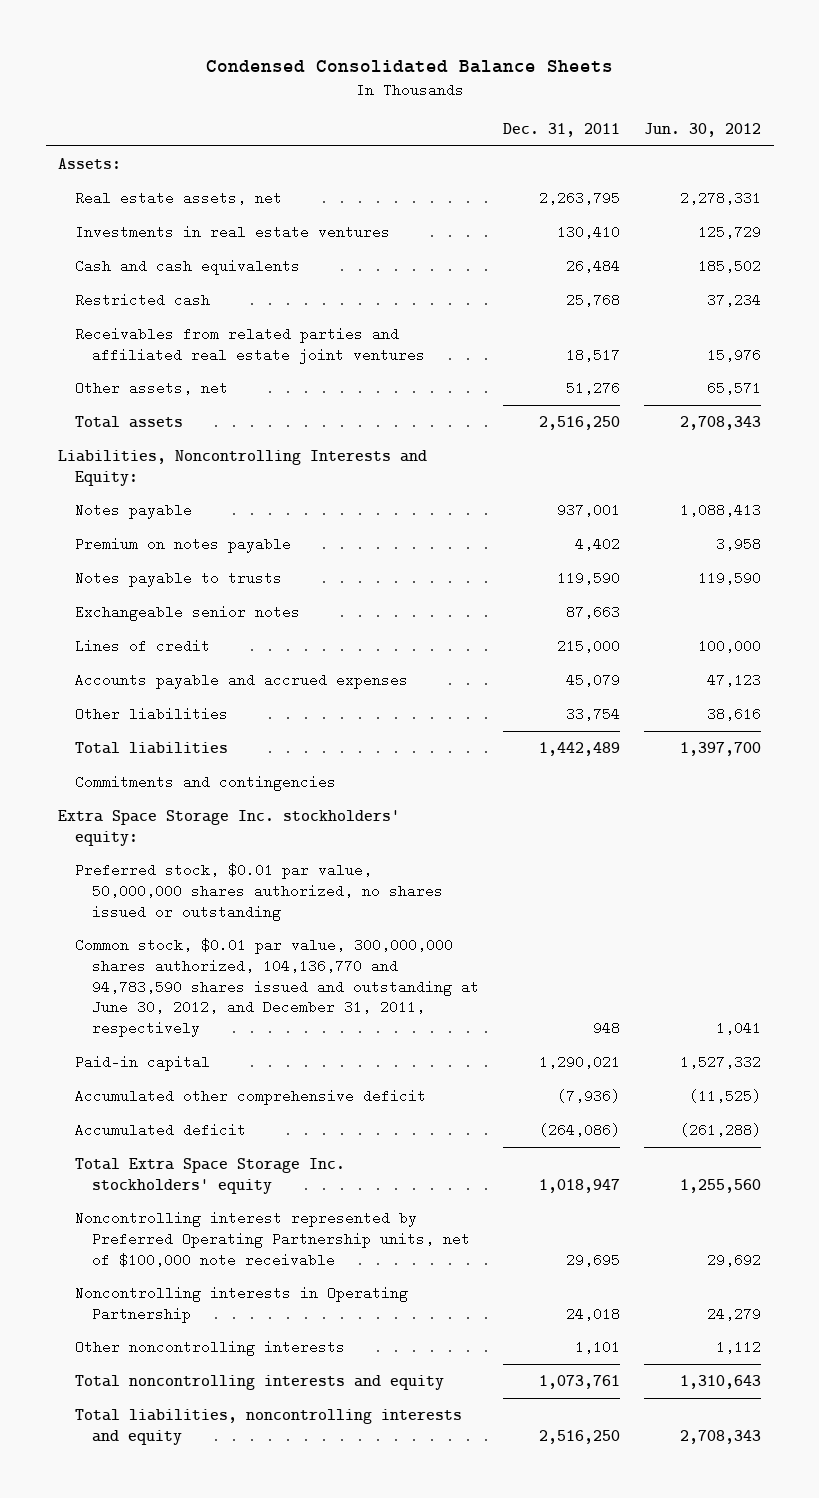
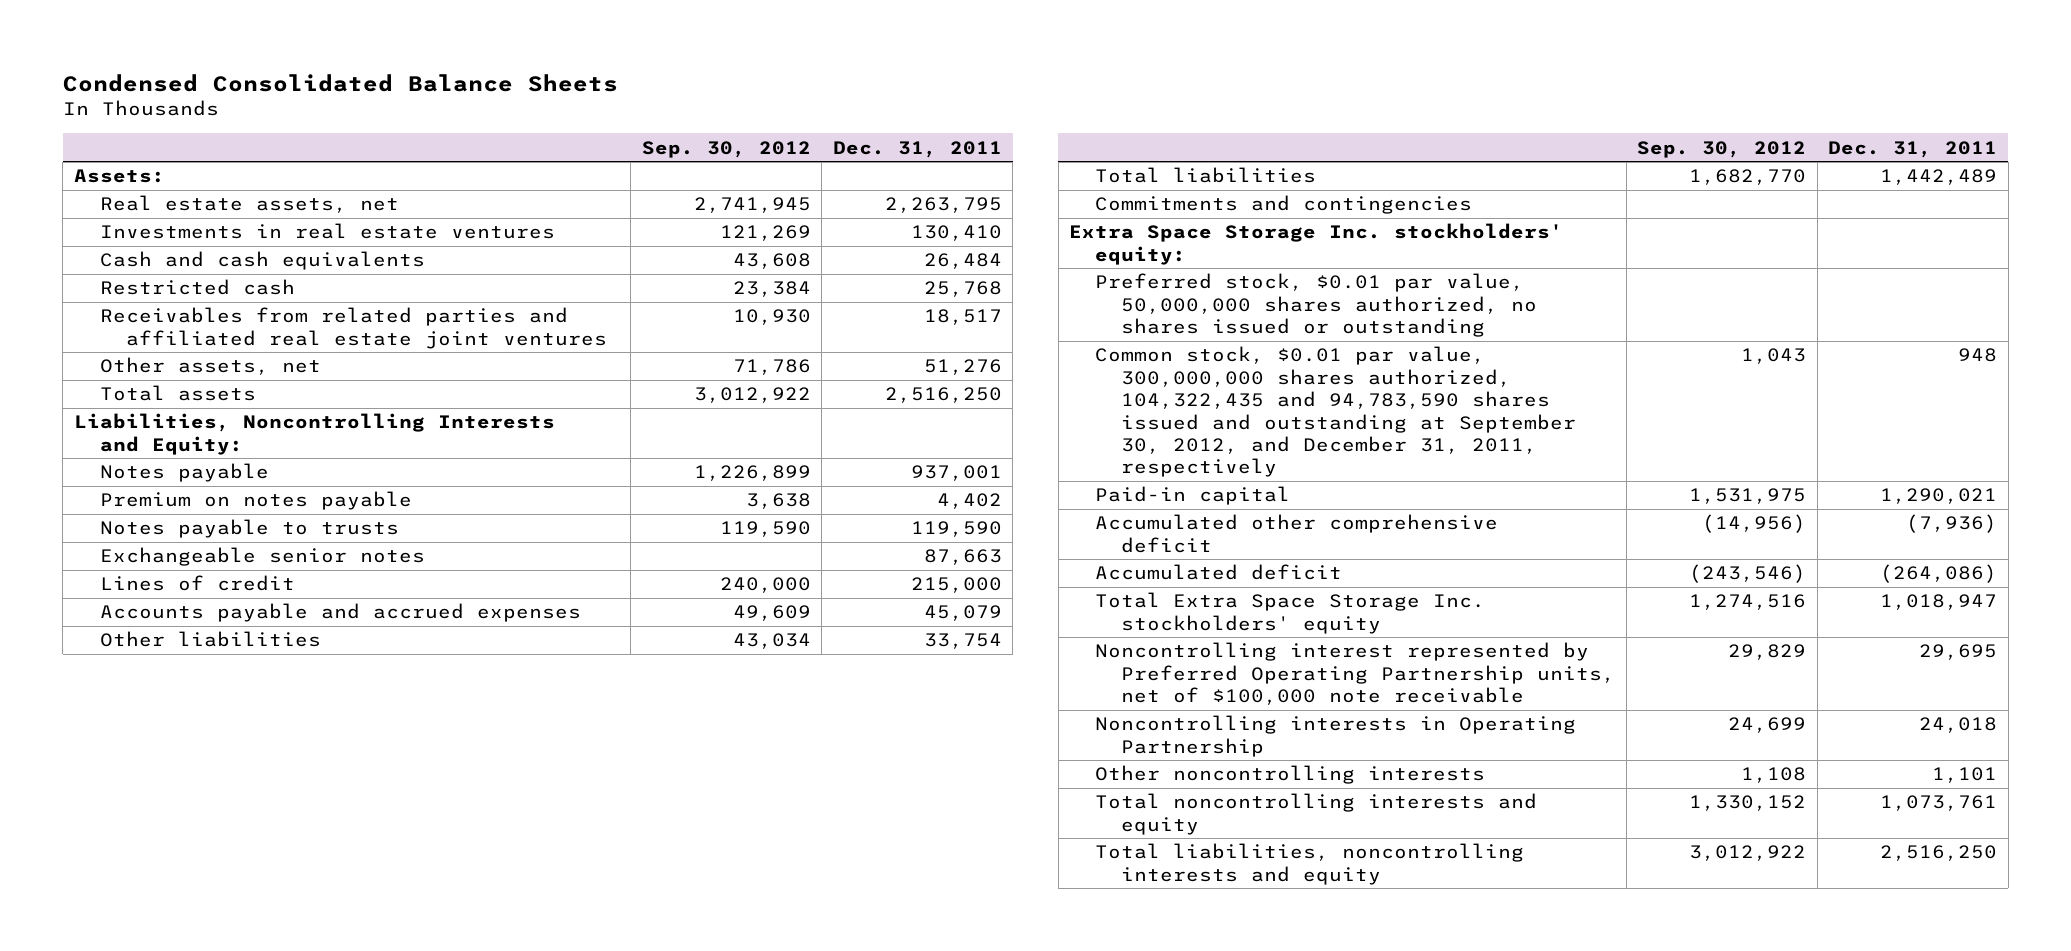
[644,123,762,138] Jun. 30, 2012 -> none
none -> [641,140,811,158] Sep. 30, 2012
[74,937,479,1038] Common stock, $0.01 par value, 300,000,000 shares authorized, 104,136,770 and 94,783,590 shares issued and outstanding at June 30, 2012, and December 31, 2011, respectively -> [1095,346,1577,478] Common stock, $0.01 par value, 300,000,000 shares authorized, 104,322,435 and 94,783,590 shares issued and outstanding at September 30, 2012, and December 31, 2011, respectively

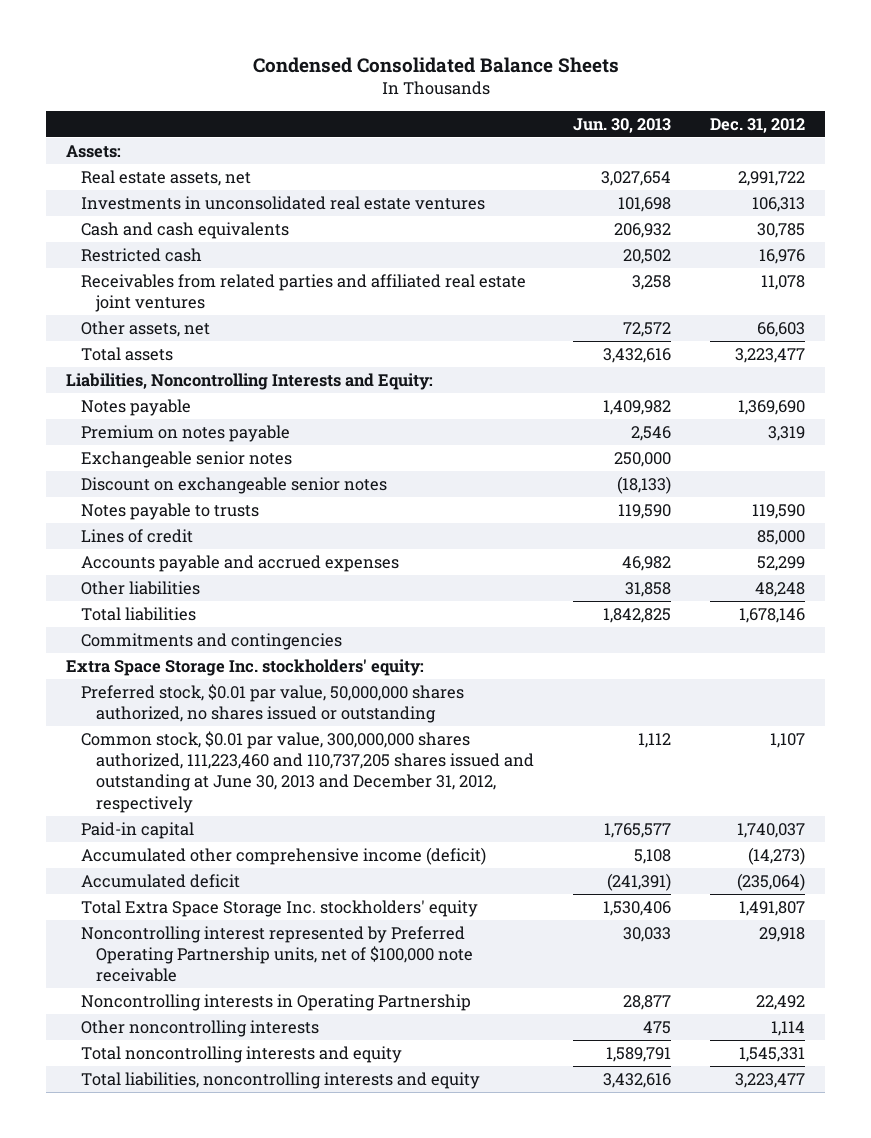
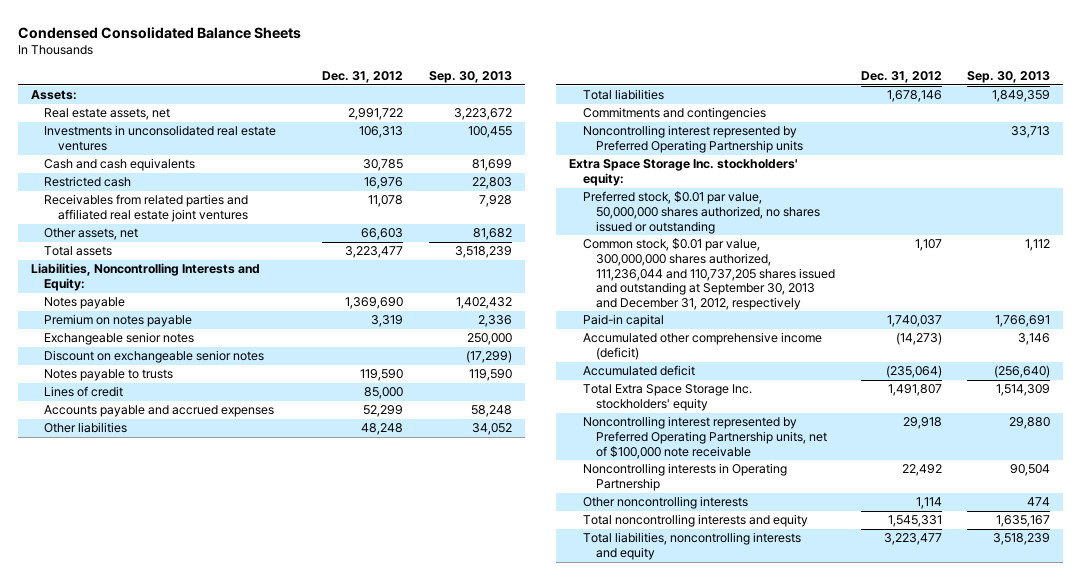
[572,117,671,133] Jun. 30, 2013 -> none
none -> [429,71,513,84] Sep. 30, 2013
none -> [582,125,804,154] Noncontrolling interest represented by Preferred Operating Partnership units
[80,730,534,813] Common stock, $0.01 par value, 300,000,000 shares authorized, 111,223,460 and 110,737,205 shares issued and outstanding at June 30, 2013 and December 31, 2012, respectively -> [582,238,836,310] Common stock, $0.01 par value, 300,000,000 shares authorized, 111,236,044 and 110,737,205 shares issued and outstanding at September 30, 2013 and December 31, 2012, respectively

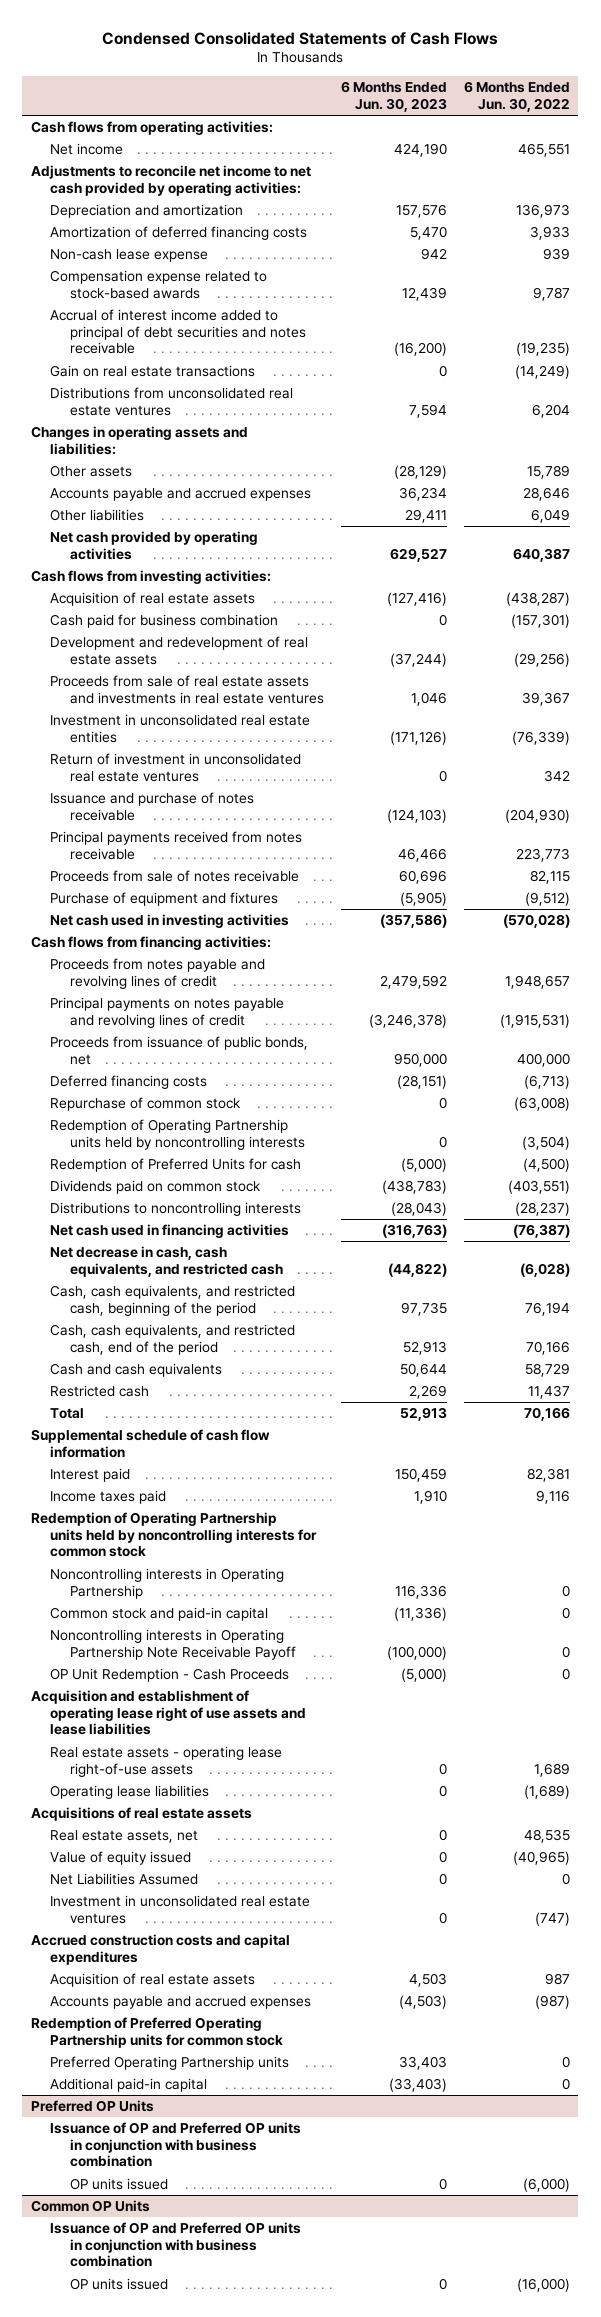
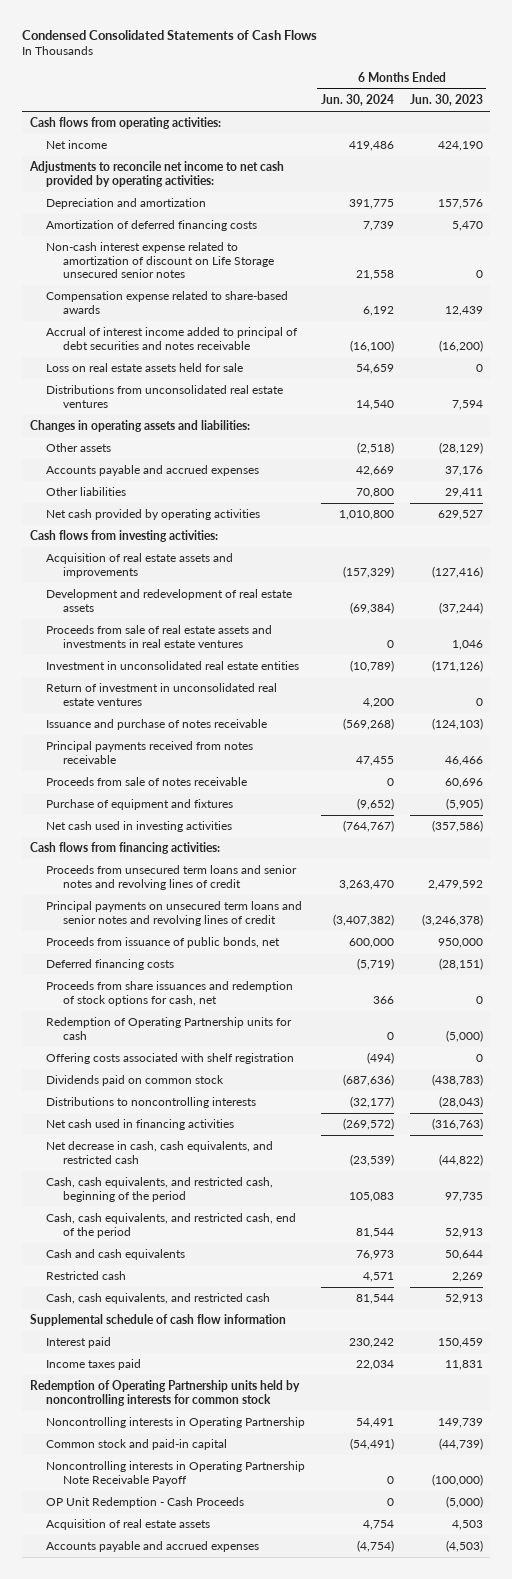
[463,81,570,112] 6 Months Ended Jun. 30, 2022 -> none
none -> [320,94,394,107] Jun. 30, 2024
[50,249,209,263] Non-cash lease expense -> none
none -> [46,242,275,279] Non-cash interest expense related to amortization of discount on Life Storage unsecured senior notes
[50,270,268,299] Compensation expense related to stock-based awards -> [46,291,289,314] Compensation expense related to share-based awards
[50,365,256,378] Gain on real estate transactions -> [46,363,244,373] Loss on real estate assets held for sale
[399,487,448,502] 36,234 -> [444,466,483,477] 37,176
[50,614,279,629] Cash paid for business combination -> none
[50,592,256,607] Acquisition of real estate assets -> [46,553,234,578] Acquisition of real estate assets and improvements
[50,958,266,989] Proceeds from notes payable and revolving lines of credit -> [46,865,298,890] Proceeds from unsecured term loans and senior notes and revolving lines of credit
[50,997,285,1028] Principal payments on notes payable and revolving lines of credit -> [46,901,303,926] Principal payments on unsecured term loans and senior notes and revolving lines of credit
[50,1097,242,1112] Repurchase of common stock -> none
[50,1158,302,1173] Redemption of Preferred Units for cash -> none
none -> [46,981,294,1006] Proceeds from share issuances and redemption of stock options for cash, net
[50,1119,306,1150] Redemption of Operating Partnership units held by noncontrolling interests -> [46,1017,293,1040] Redemption of Operating Partnership units for cash
[439,1135,448,1148] 0 -> [445,1029,483,1042] (5,000)
none -> [46,1053,295,1065] Offering costs associated with shelf registration
[50,1408,85,1420] Total -> [46,1293,271,1305] Cash, cash equivalents, and restricted cash
[414,1490,448,1505] 1,910 -> [444,1360,483,1371] 11,831
[395,1584,448,1599] 116,336 -> [437,1418,483,1429] 149,739
[394,1607,448,1622] (11,336) -> [438,1438,483,1451] (44,739)
[30,1690,307,1736] Acquisition and establishment of operating lease right of use assets and lease liabilities -> none
[50,1746,283,1777] Real estate assets - operating lease right-of-use assets -> none
[50,1785,210,1800] Operating lease liabilities -> none
[30,1807,252,1822] Acquisitions of real estate assets -> none
[50,1830,199,1844] Real estate assets, net -> none
[50,1851,192,1866] Value of equity issued -> none
[50,1873,199,1886] Net Liabilities Assumed -> none
[50,1895,311,1924] Investment in unconsolidated real estate ventures -> none
[30,1934,290,1965] Accrued construction costs and capital expenditures -> none
[30,2017,284,2048] Redemption of Preferred Operating Partnership units for common stock -> none
[50,2056,290,2071] Preferred Operating Partnership units -> none
[50,2078,208,2093] Additional paid-in capital -> none
[30,2100,154,2113] Preferred OP Units -> none
[50,2122,302,2168] Issuance of OP and Preferred OP units in conjunction with business combination -> none
[70,2178,169,2191] OP units issued -> none
[30,2200,150,2213] Common OP Units -> none
[50,2222,302,2268] Issuance of OP and Preferred OP units in conjunction with business combination -> none
[70,2278,169,2291] OP units issued -> none

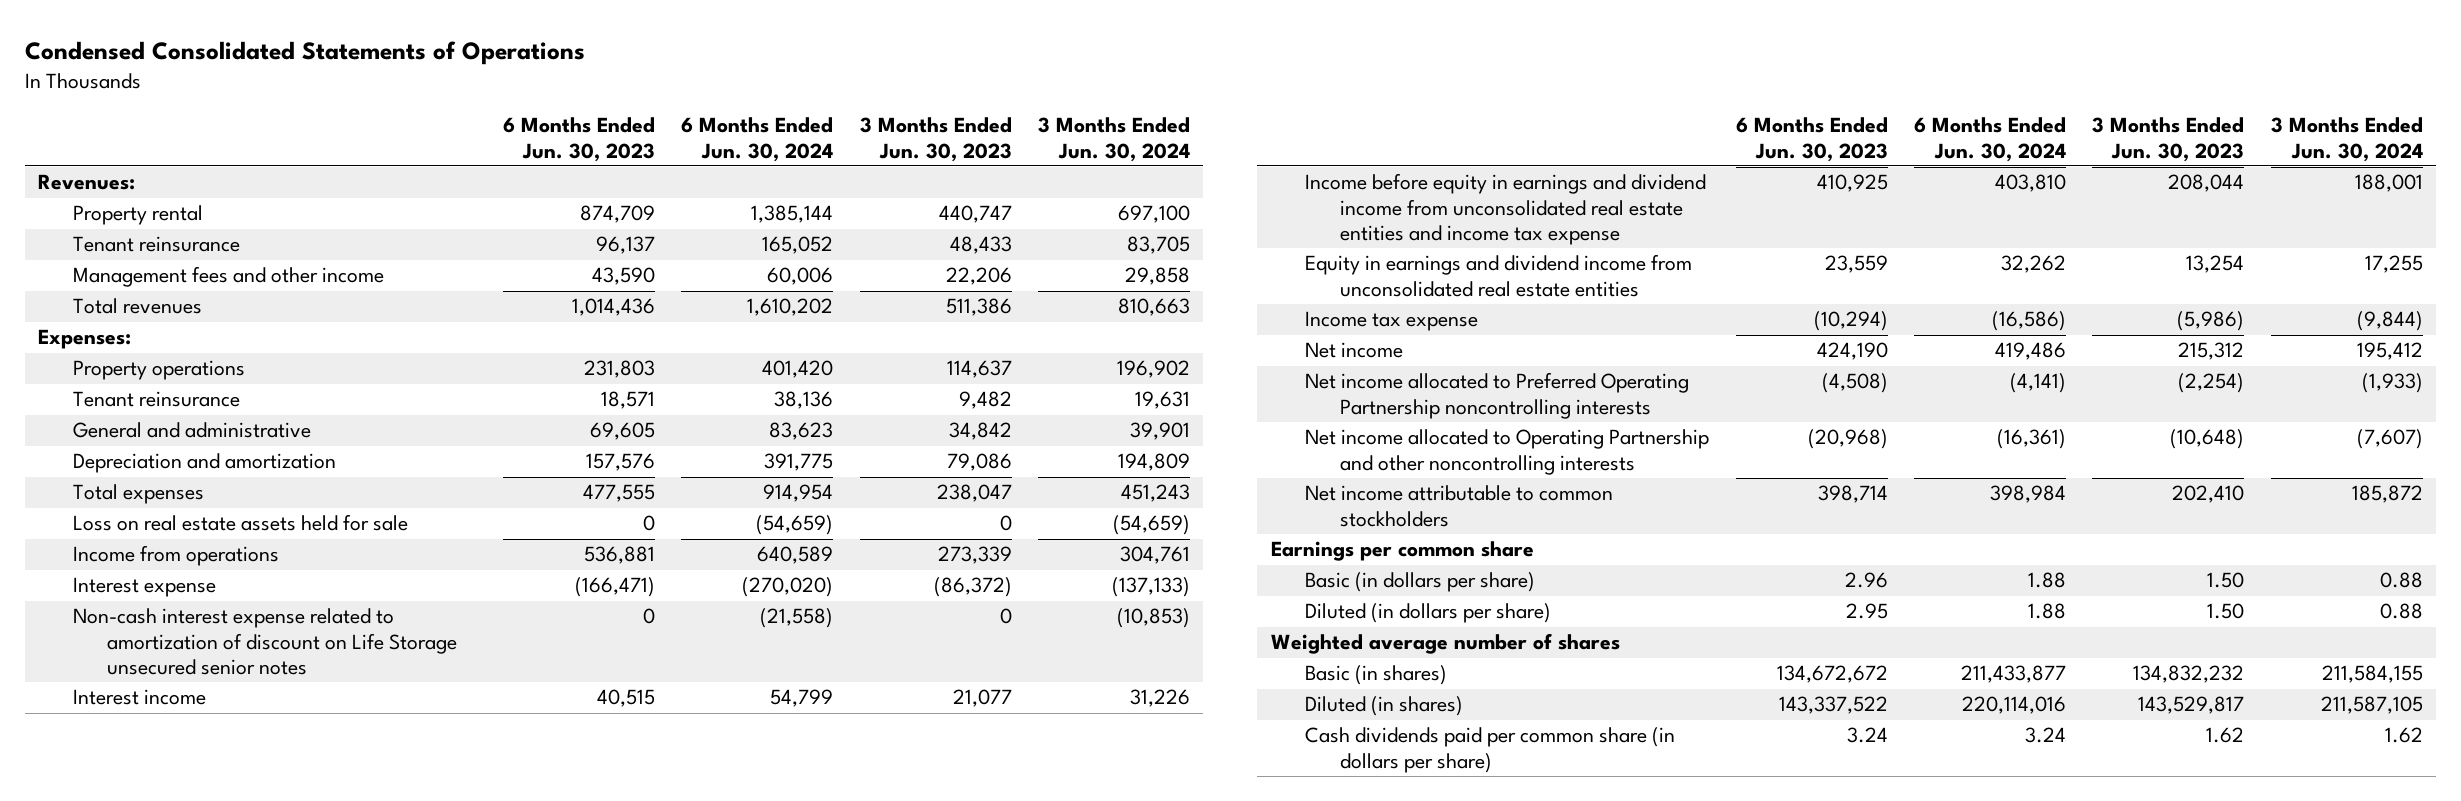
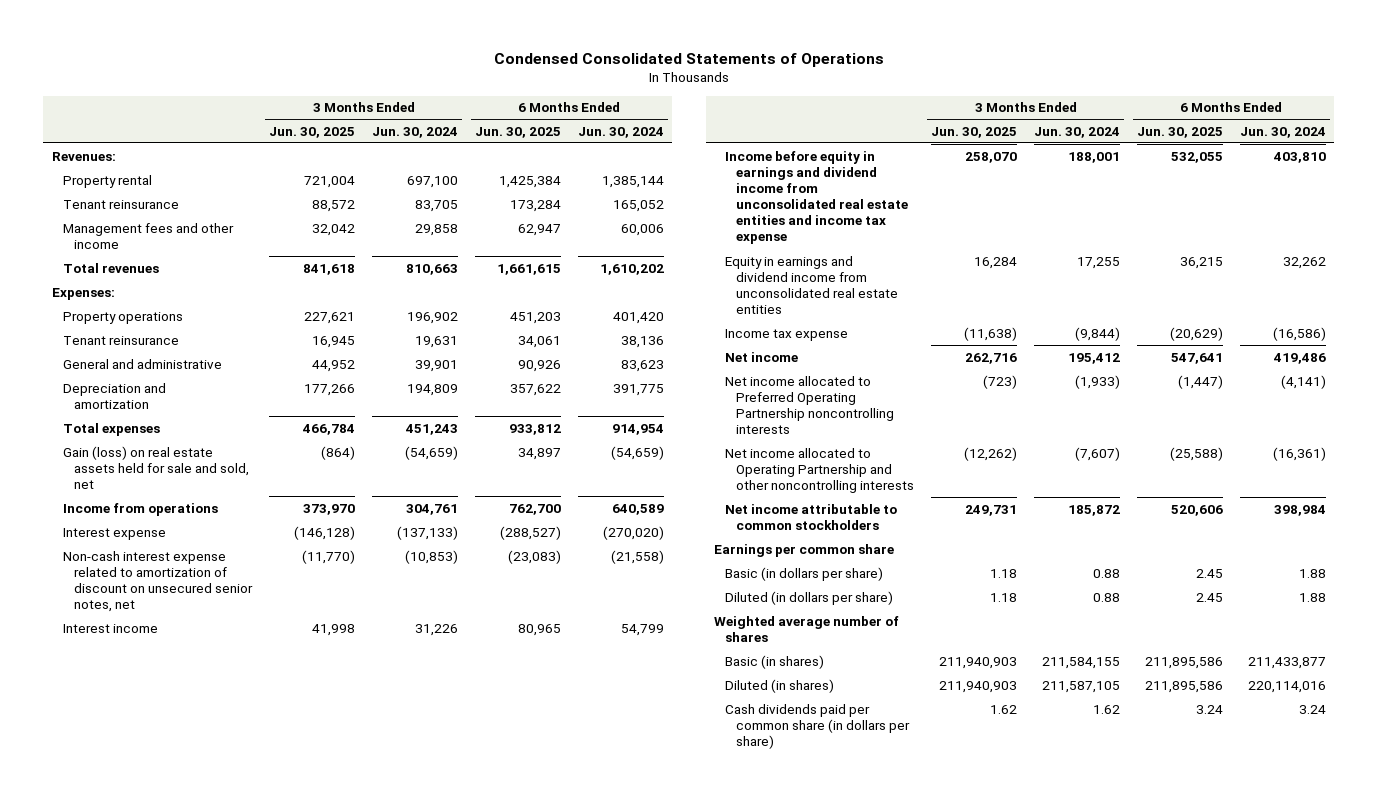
[503,117,656,162] 6 Months Ended Jun. 30, 2023 -> none
[859,117,1012,162] 3 Months Ended Jun. 30, 2023 -> none
none -> [269,126,356,138] Jun. 30, 2025
none -> [474,126,561,138] Jun. 30, 2025
[72,514,408,532] Loss on real estate assets held for sale -> [63,445,250,489] Gain (loss) on real estate assets held for sale and sold, net
[72,608,458,676] Non-cash interest expense related to amortization of discount on Life Storage unsecured senior notes -> [63,550,254,613] Non-cash interest expense related to amortization of discount on unsecured senior notes, net

